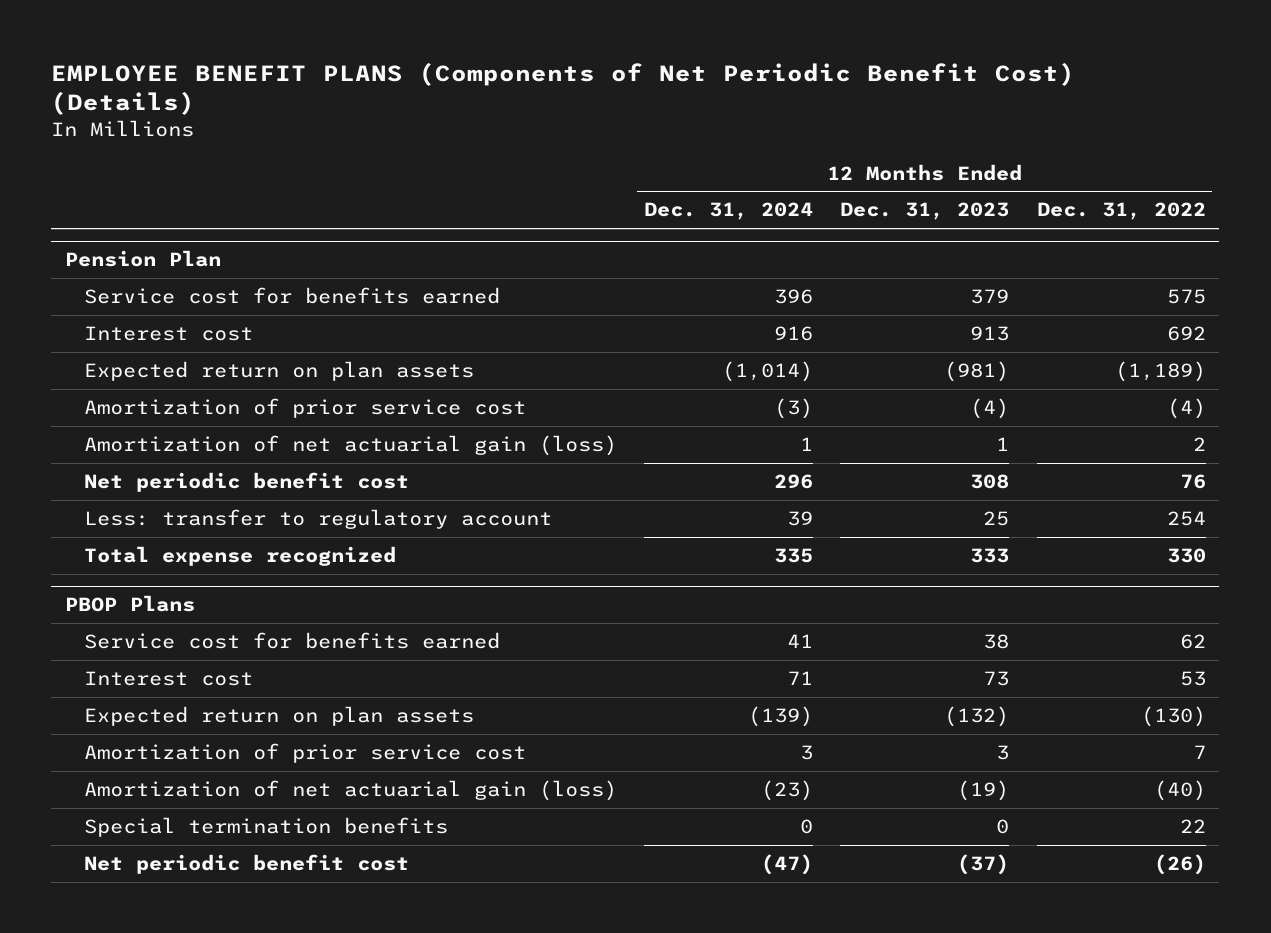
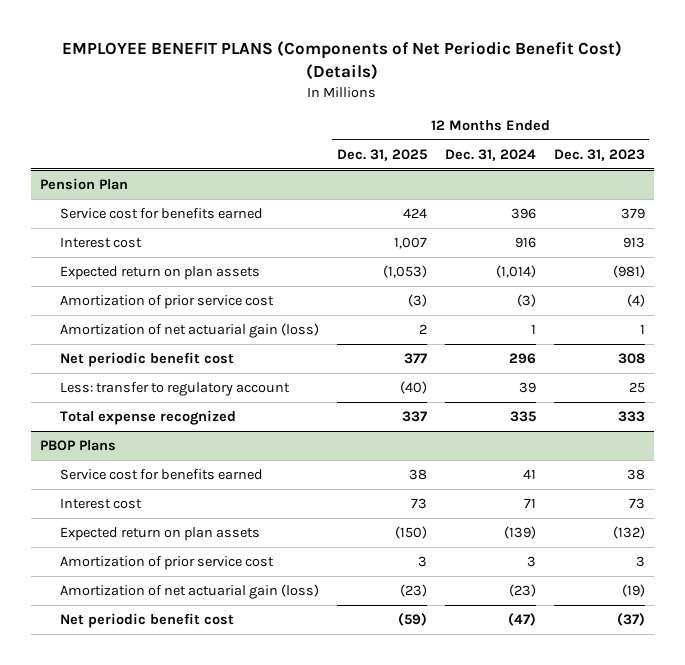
[1036,202,1206,221] Dec. 31, 2022 -> none
none -> [336,148,427,161] Dec. 31, 2025
[83,816,448,837] Special termination benefits -> none

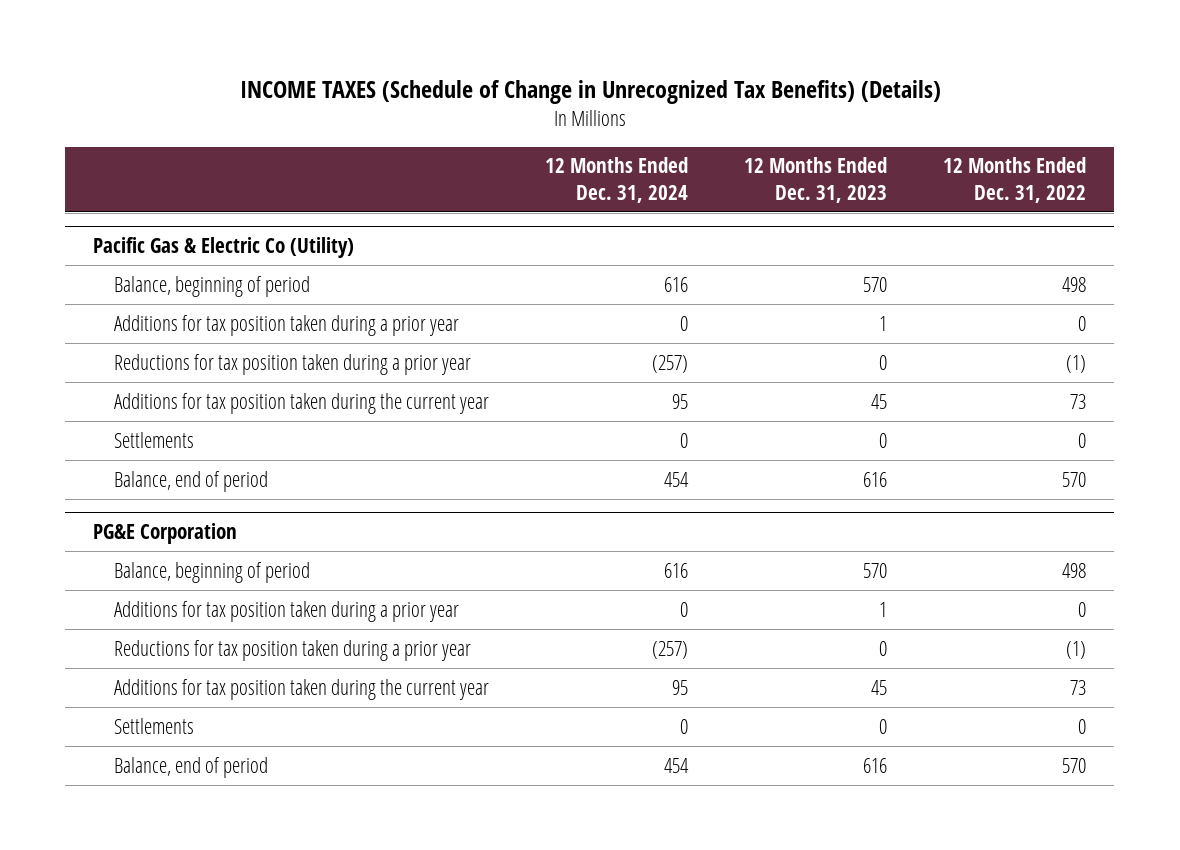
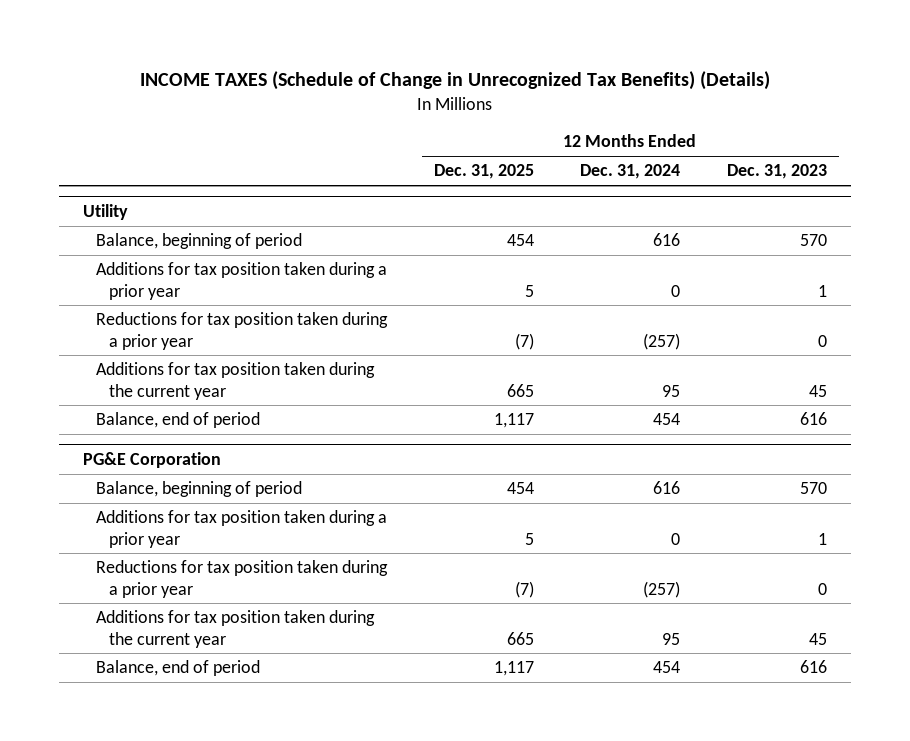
[943,157,1087,203] 12 Months Ended Dec. 31, 2022 -> none
none -> [433,164,534,180] Dec. 31, 2025
[93,236,355,258] Pacific Gas & Electric Co (Utility) -> [82,203,128,220] Utility
[113,431,194,448] Settlements -> none
[113,717,194,734] Settlements -> none

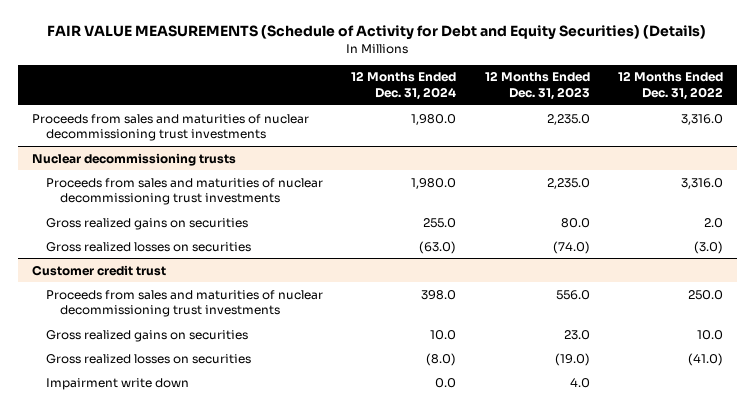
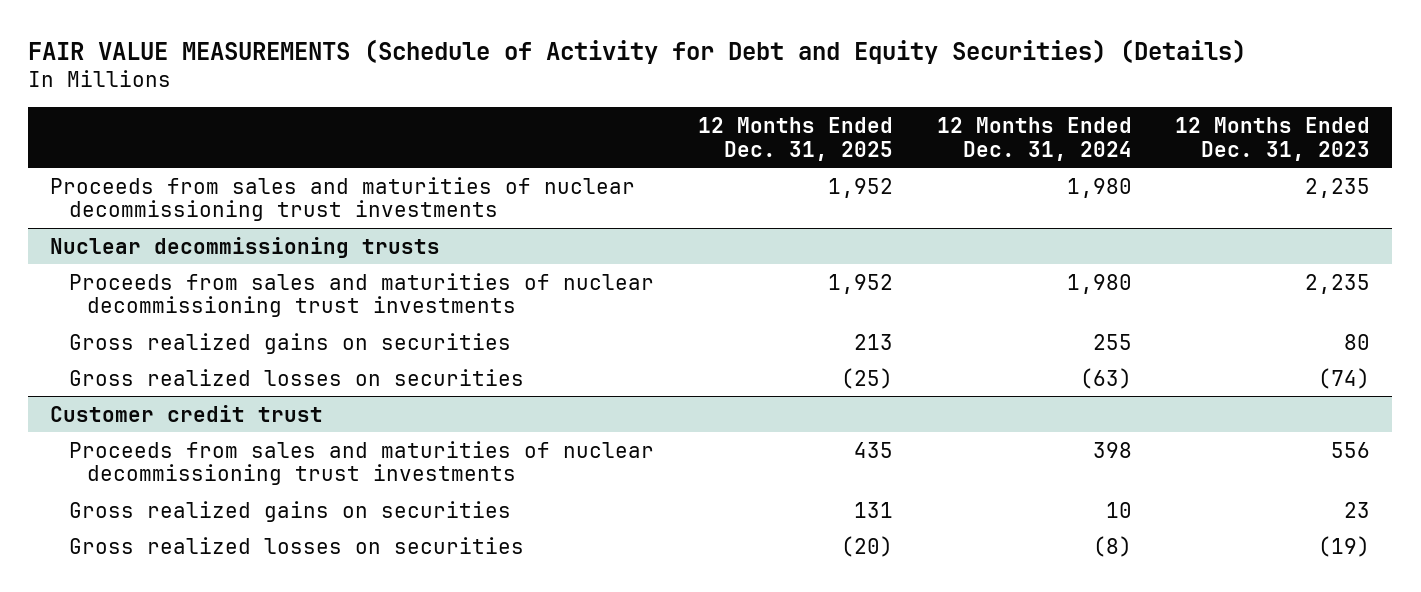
[618,71,724,100] 12 Months Ended Dec. 31, 2022 -> none
none -> [697,117,893,161] 12 Months Ended Dec. 31, 2025
[411,113,457,125] 1,980.0 -> [1066,177,1132,198] 1,980
[546,113,590,125] 2,235.0 -> [1305,177,1371,198] 2,235
[411,177,457,189] 1,980.0 -> [1066,273,1132,294] 1,980
[546,177,590,189] 2,235.0 -> [1305,273,1371,294] 2,235
[423,217,457,228] 255.0 -> [1092,333,1132,350] 255
[560,217,590,228] 80.0 -> [1344,333,1371,350] 80
[419,240,457,254] (63.0) -> [1079,367,1132,389] (63)
[552,240,590,254] (74.0) -> [1318,367,1371,389] (74)
[46,377,190,390] Impairment write down -> none
[421,289,457,300] 398.0 -> [1092,441,1132,458] 398
[555,289,590,300] 556.0 -> [1331,441,1371,458] 556
[430,329,457,340] 10.0 -> [1105,501,1132,518] 10
[563,329,590,340] 23.0 -> [1344,501,1371,518] 23
[426,352,457,366] (8.0) -> [1092,535,1132,557] (8)
[554,352,590,366] (19.0) -> [1318,535,1371,557] (19)

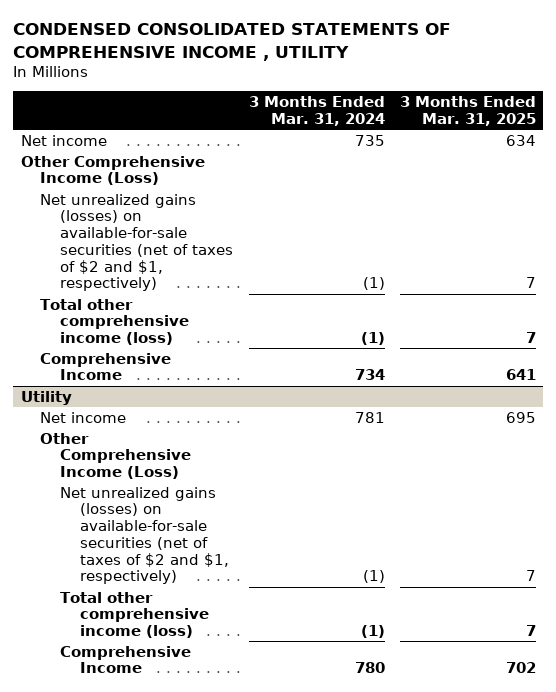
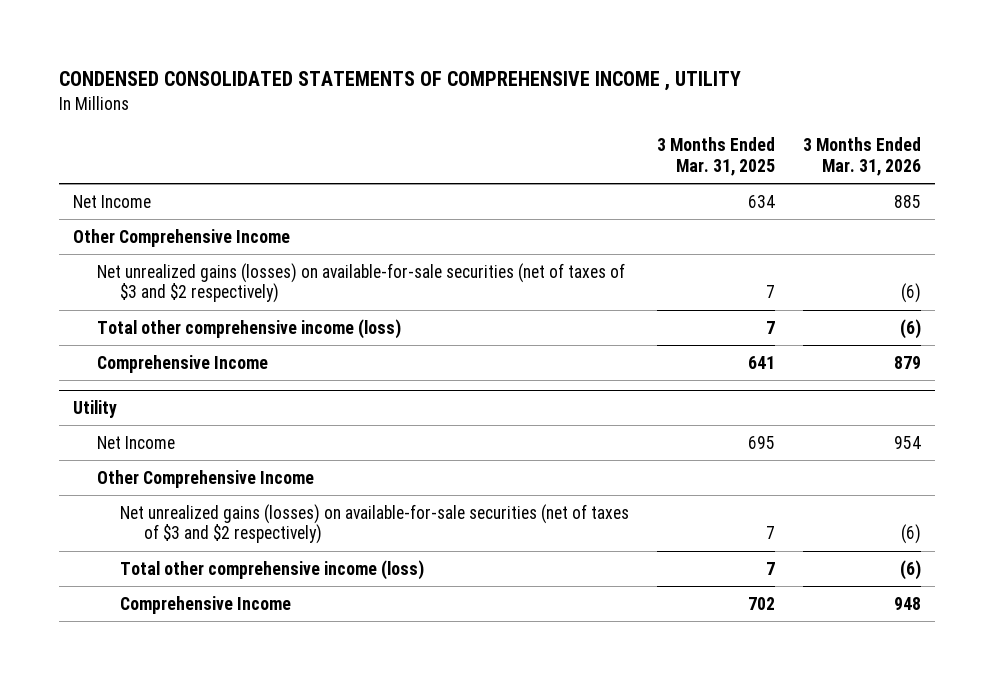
[248,96,385,126] 3 Months Ended Mar. 31, 2024 -> none
none -> [803,137,922,176] 3 Months Ended Mar. 31, 2026
[20,134,107,146] Net income -> [73,194,152,208] Net Income
[20,155,205,186] Other Comprehensive Income (Loss) -> [73,228,291,247] Other Comprehensive Income
[40,193,234,292] Net unrealized gains (losses) on available-for-sale securities (net of taxes of $2 and $1, respectively) -> [96,262,625,304] Net unrealized gains (losses) on available-for-sale securities (net of taxes of $3 and $2 respectively)
[40,411,127,423] Net income -> [96,435,175,449] Net Income
[40,432,192,480] Other Comprehensive Income (Loss) -> [96,469,314,488] Other Comprehensive Income
[60,486,230,585] Net unrealized gains (losses) on available-for-sale securities (net of taxes of $2 and $1, respectively) -> [120,503,630,545] Net unrealized gains (losses) on available-for-sale securities (net of taxes of $3 and $2 respectively)

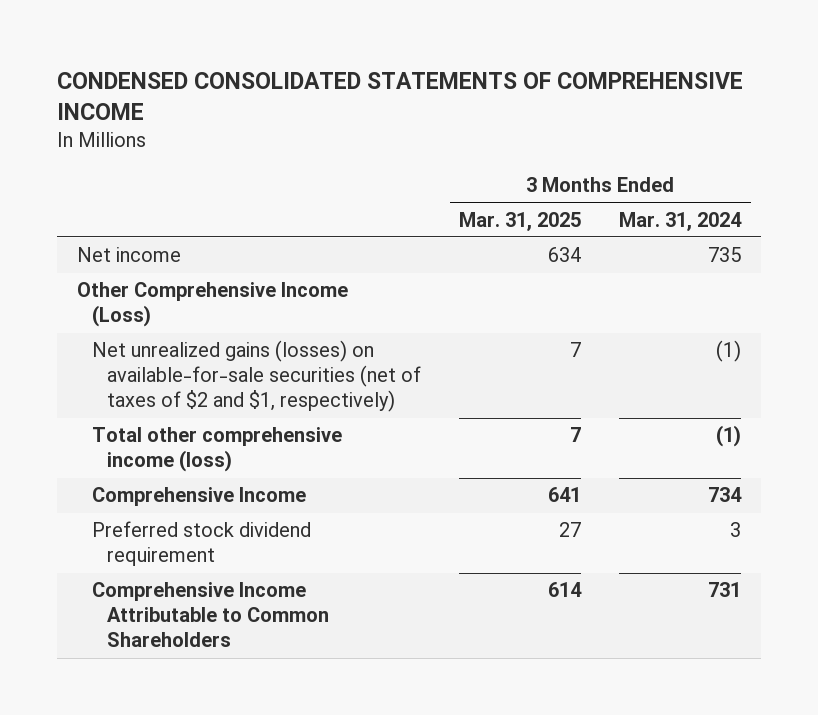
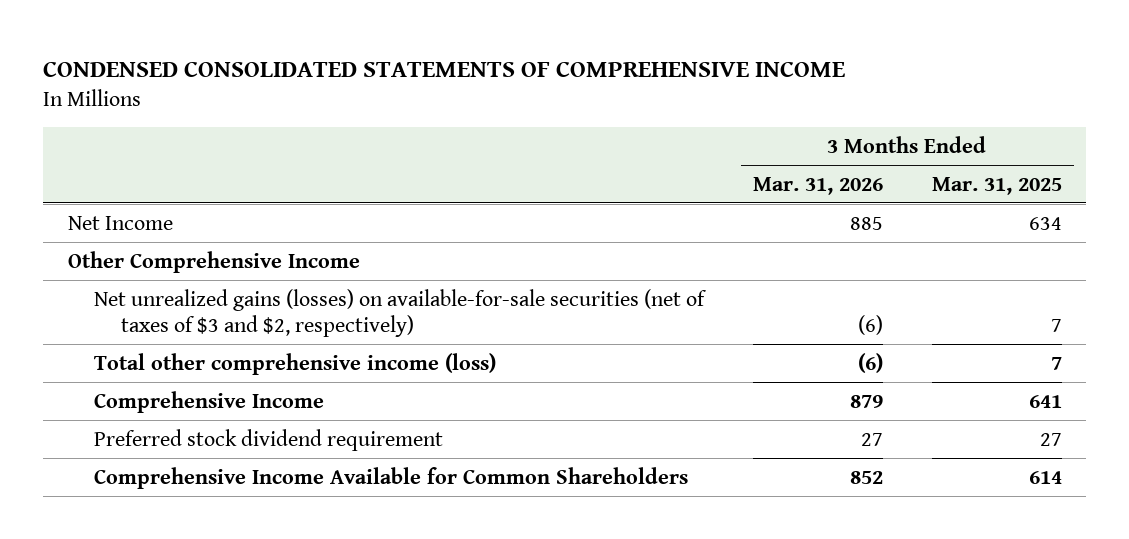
[619,211,743,231] Mar. 31, 2024 -> none
none -> [752,176,883,195] Mar. 31, 2026
[76,247,181,263] Net income -> [67,215,173,230] Net Income
[76,282,348,328] Other Comprehensive Income (Loss) -> [67,250,360,273] Other Comprehensive Income
[91,340,421,413] Net unrealized gains (losses) on available-for-sale securities (net of taxes of $2 and $1, respectively) -> [94,288,708,337] Net unrealized gains (losses) on available-for-sale securities (net of taxes of $3 and $2, respectively)
[91,582,329,648] Comprehensive Income Attributable to Common Shareholders -> [94,466,689,489] Comprehensive Income Available for Common Shareholders

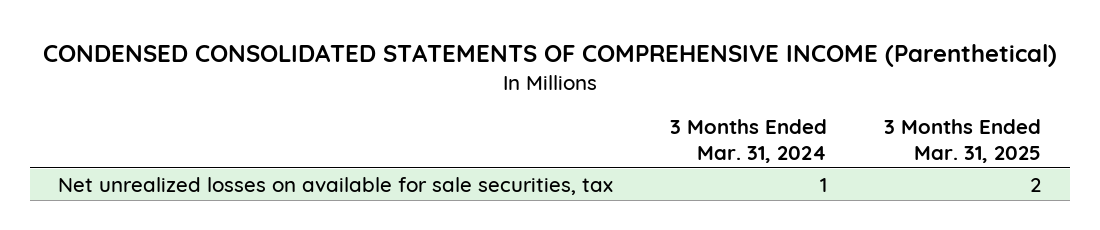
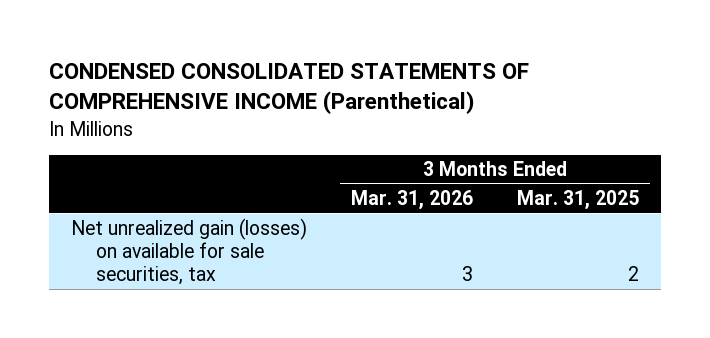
[670,118,828,163] 3 Months Ended Mar. 31, 2024 -> none
none -> [351,190,474,211] Mar. 31, 2026
[58,176,614,195] Net unrealized losses on available for sale securities, tax -> [71,218,308,285] Net unrealized gain (losses) on available for sale securities, tax

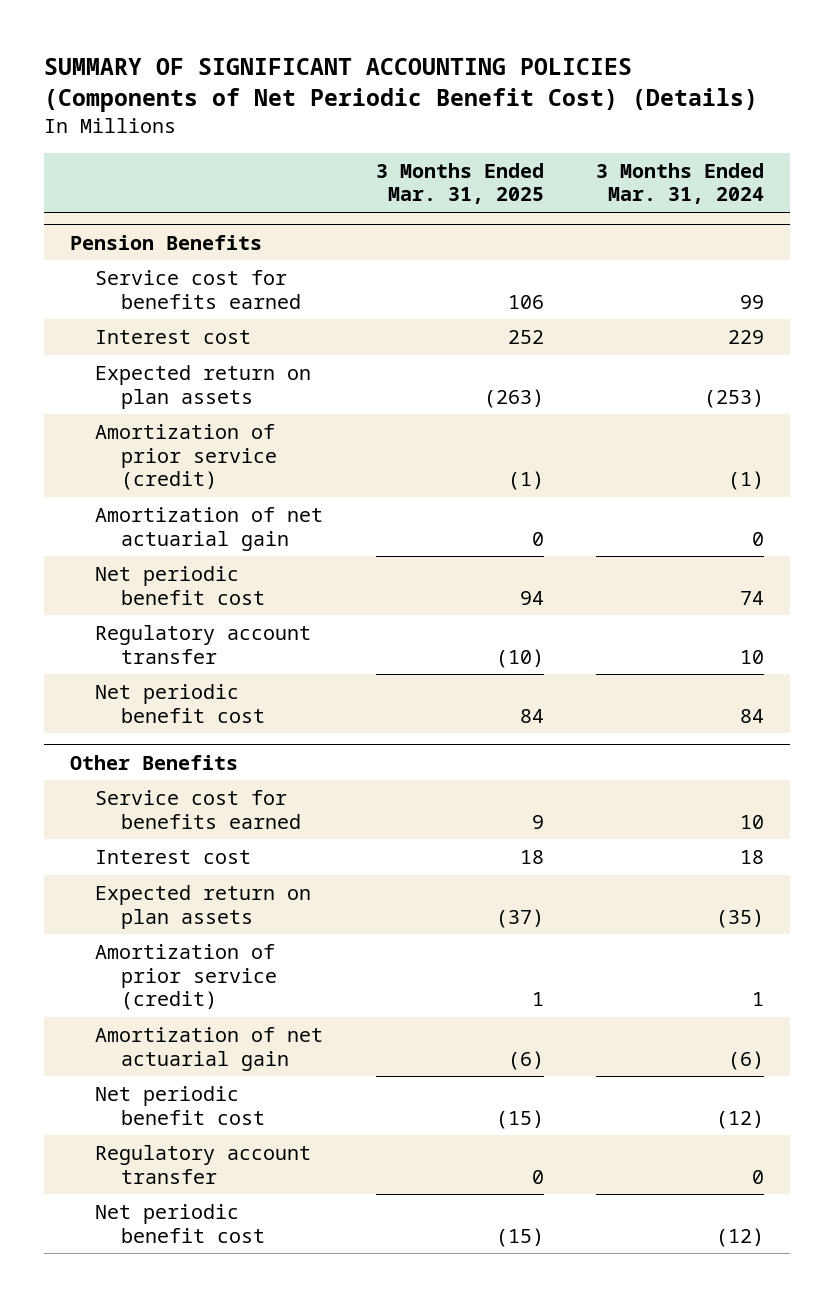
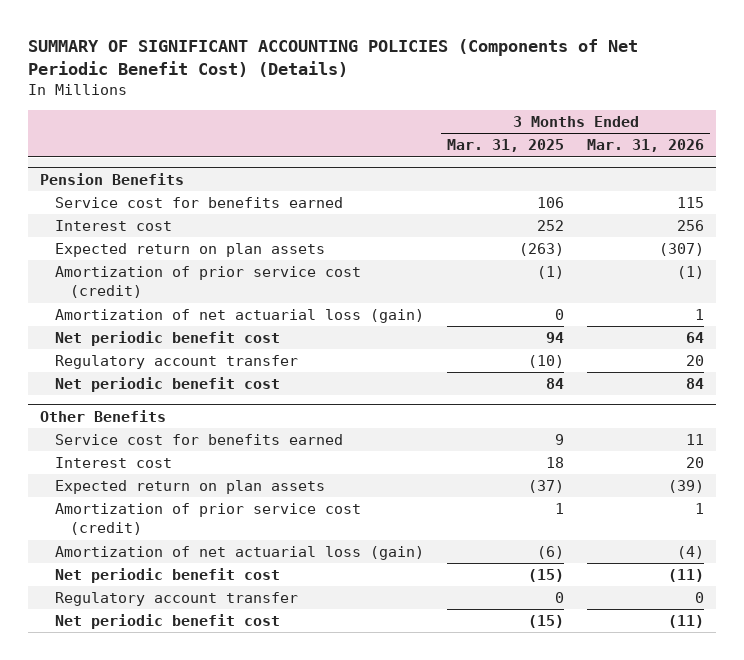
[595,162,764,205] 3 Months Ended Mar. 31, 2024 -> none
none -> [587,139,705,153] Mar. 31, 2026
[95,423,277,491] Amortization of prior service (credit) -> [55,266,362,299] Amortization of prior service cost (credit)
[95,506,324,551] Amortization of net actuarial gain -> [55,309,425,324] Amortization of net actuarial loss (gain)
[95,943,277,1011] Amortization of prior service (credit) -> [55,503,362,536] Amortization of prior service cost (credit)
[95,1026,324,1071] Amortization of net actuarial gain -> [55,546,425,561] Amortization of net actuarial loss (gain)

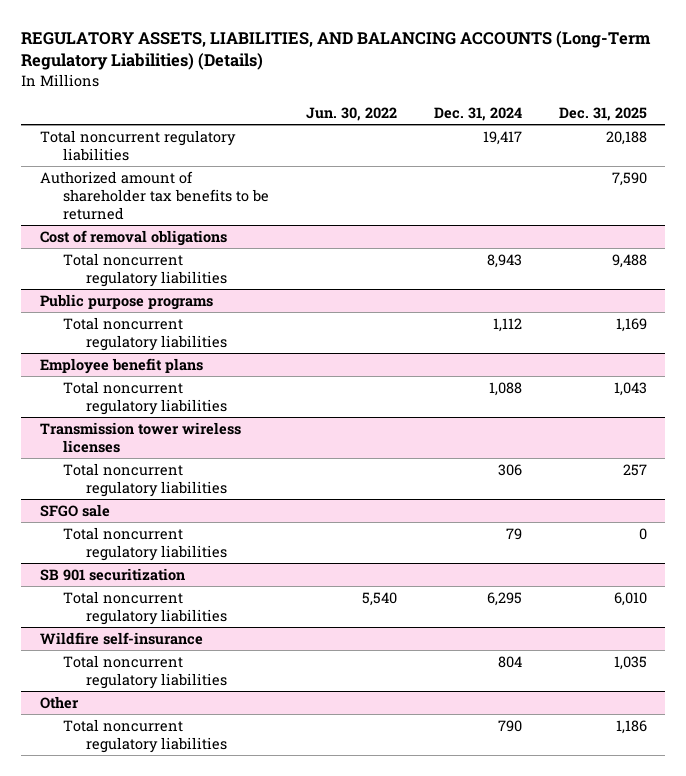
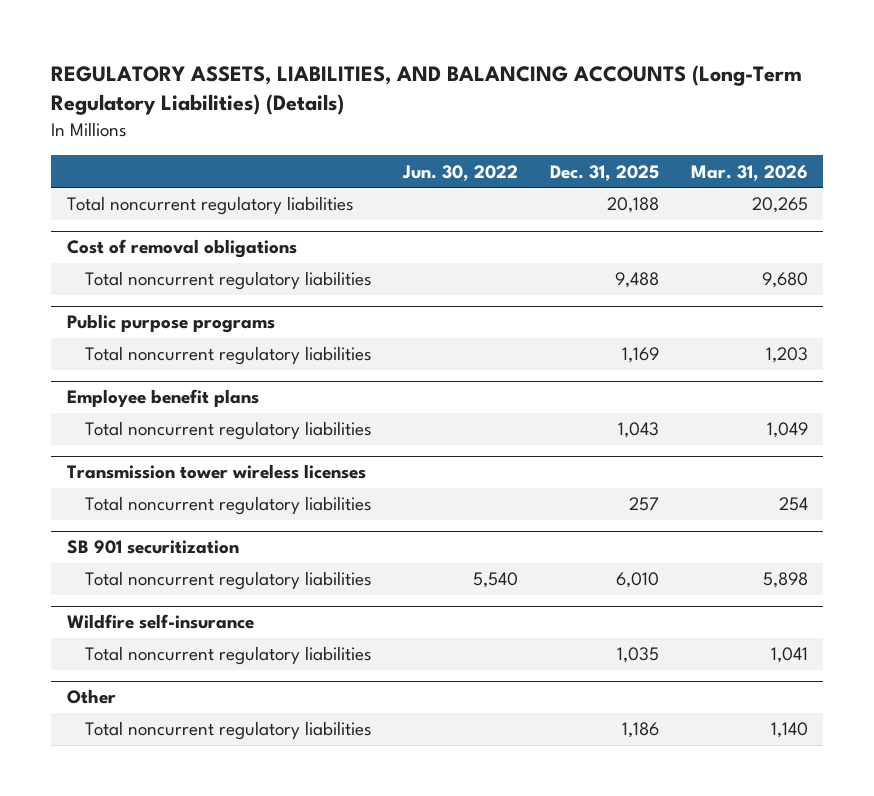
[433,106,522,121] Dec. 31, 2024 -> none
none -> [690,164,808,181] Mar. 31, 2026
[39,170,269,220] Authorized amount of shareholder tax benefits to be returned -> none
[39,503,110,517] SFGO sale -> none
[62,526,227,561] Total noncurrent regulatory liabilities -> none

